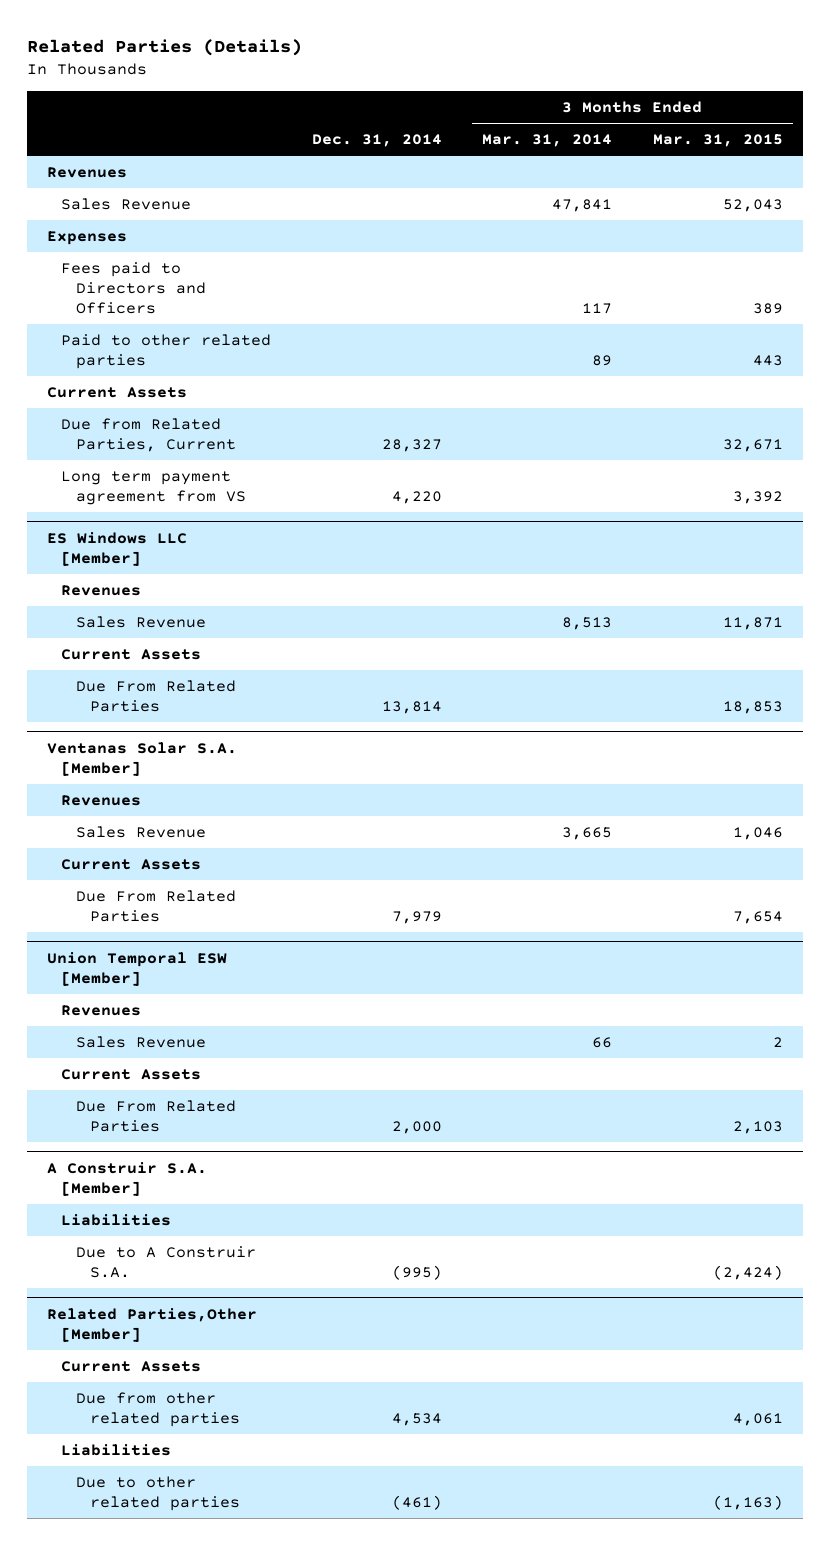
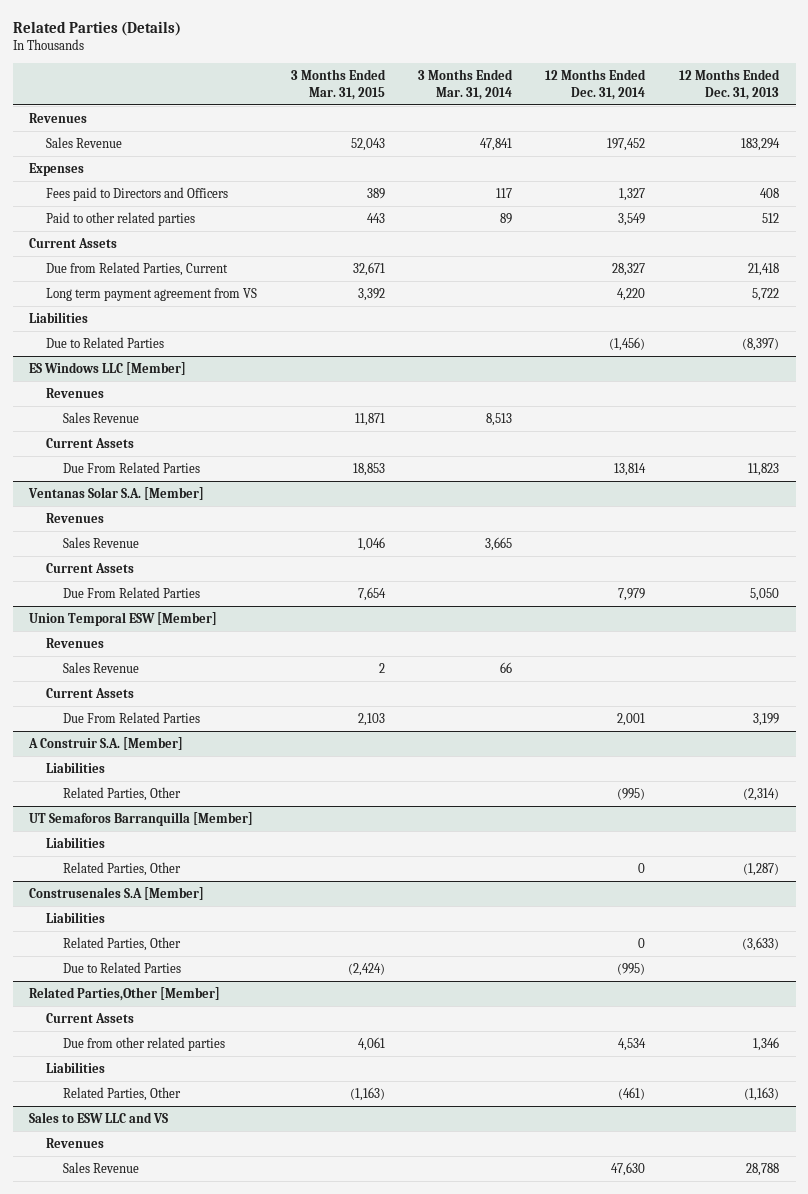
[311,134,442,148] Dec. 31, 2014 -> none
none -> [545,69,647,100] 12 Months Ended Dec. 31, 2014
none -> [678,69,780,100] 12 Months Ended Dec. 31, 2013
none -> [29,311,89,323] Liabilities
none -> [46,336,165,348] Due to Related Parties
none -> [63,786,182,801] Related Parties, Other
none -> [29,811,254,826] UT Semaforos Barranquilla [Member]
none -> [46,836,106,848] Liabilities
none -> [63,861,182,876] Related Parties, Other
none -> [29,886,205,900] Construsenales S.A [Member]
none -> [46,911,106,923] Liabilities
none -> [63,936,182,951] Related Parties, Other
[75,1246,256,1279] Due to A Construir S.A. -> [63,961,182,973] Due to Related Parties
[75,1476,240,1512] Due to other related parties -> [63,1086,182,1101] Related Parties, Other
none -> [29,1111,169,1123] Sales to ESW LLC and VS
none -> [46,1137,105,1148] Revenues
none -> [63,1161,140,1173] Sales Revenue

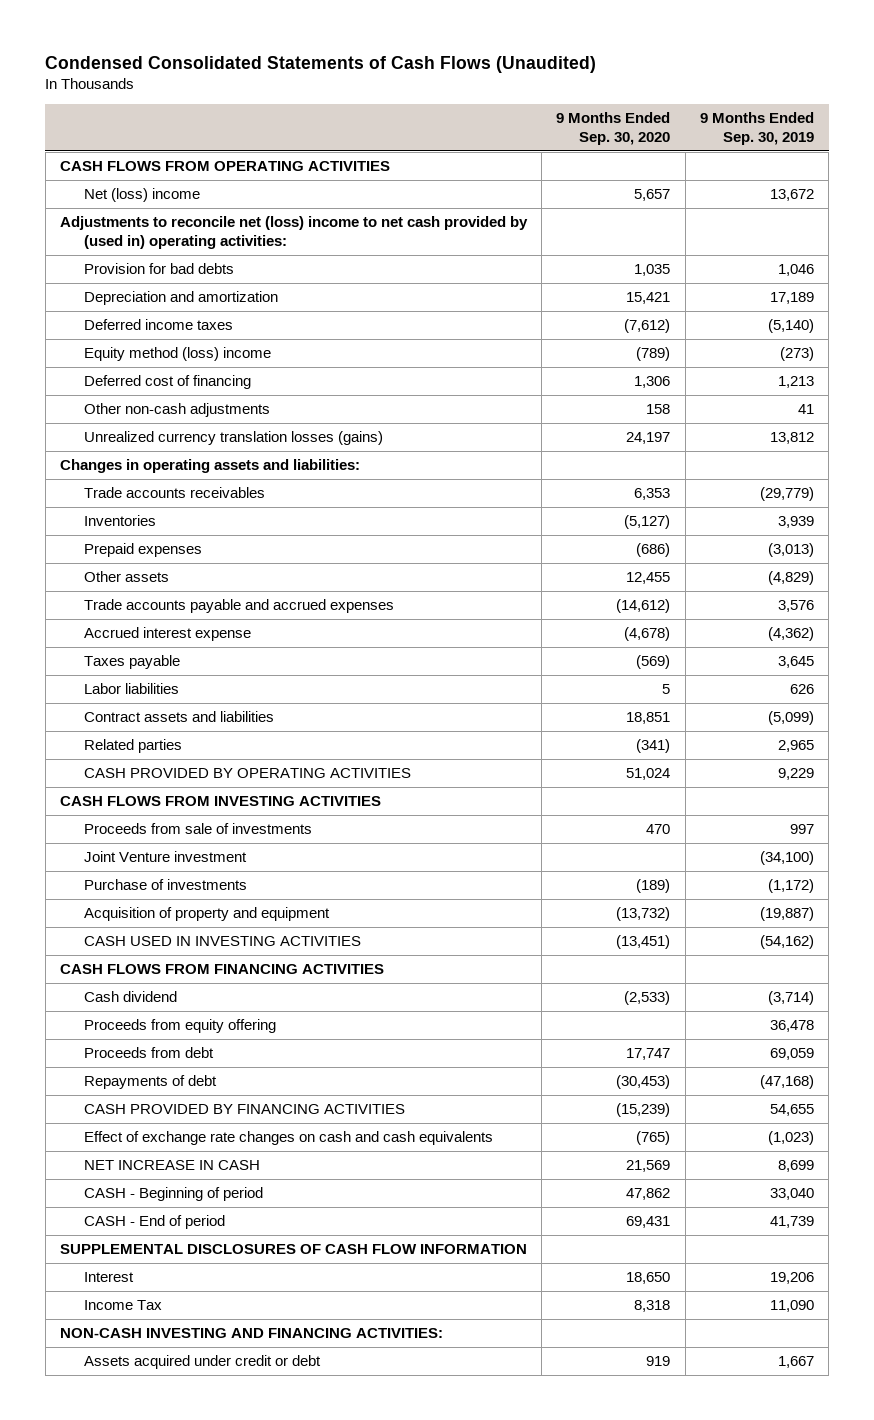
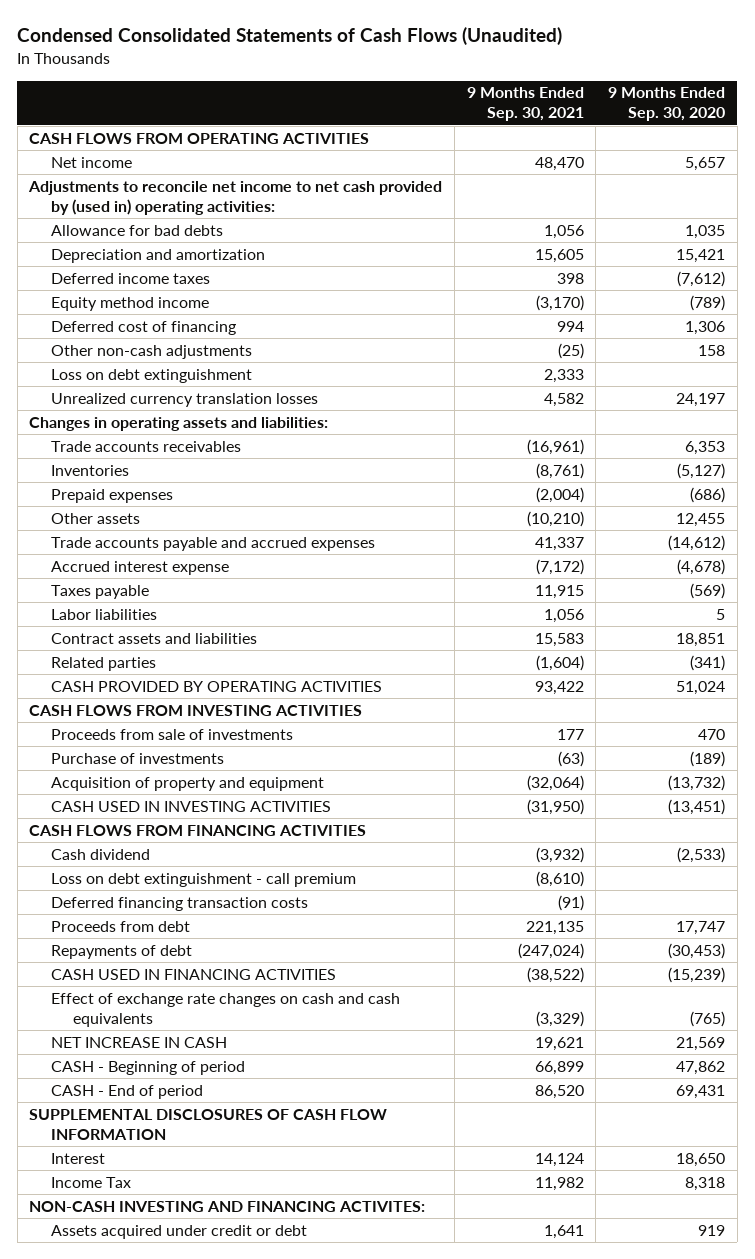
[699,112,814,145] 9 Months Ended Sep. 30, 2019 -> none
none -> [466,87,584,122] 9 Months Ended Sep. 30, 2021
[83,188,200,203] Net (loss) income -> [51,156,133,168] Net income
[60,216,529,249] Adjustments to reconcile net (loss) income to net cash provided by (used in) operating activities: -> [28,180,443,215] Adjustments to reconcile net income to net cash provided by (used in) operating activities:
[83,263,234,275] Provision for bad debts -> [51,224,224,236] Allowance for bad debts
[83,347,271,362] Equity method (loss) income -> [51,296,210,311] Equity method income
none -> [51,368,253,383] Loss on debt extinguishment
[83,431,383,446] Unrealized currency translation losses (gains) -> [51,392,319,407] Unrealized currency translation losses
[83,851,247,863] Joint Venture investment -> none
[83,1019,276,1034] Proceeds from equity offering -> none
none -> [51,872,357,887] Loss on debt extinguishment - call premium
none -> [51,896,309,911] Deferred financing transaction costs
[83,1104,405,1115] CASH PROVIDED BY FINANCING ACTIVITIES -> [51,968,337,980] CASH USED IN FINANCING ACTIVITIES
[60,1328,444,1339] NON-CASH INVESTING AND FINANCING ACTIVITIES: -> [29,1200,426,1212] NON-CASH INVESTING AND FINANCING ACTIVITES:

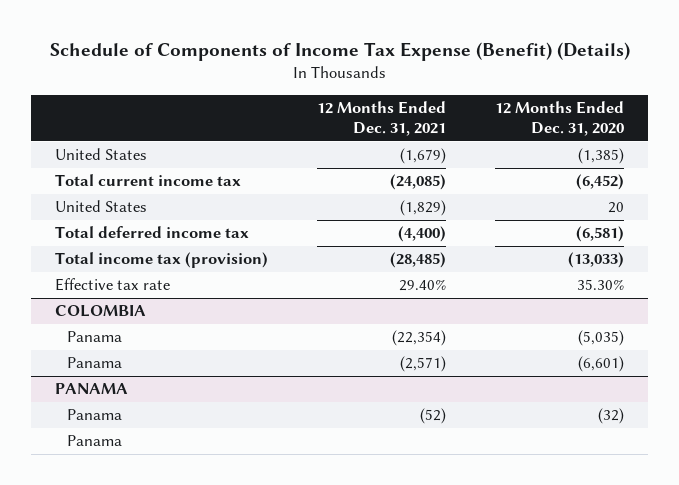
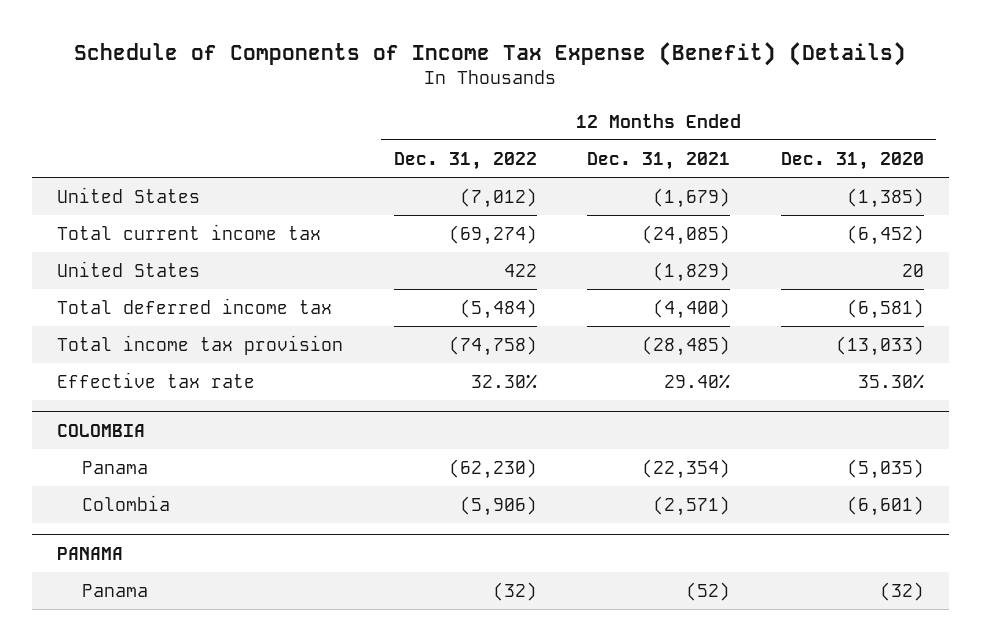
none -> [393,152,537,171] Dec. 31, 2022
[55,252,269,269] Total income tax (provision) -> [57,335,344,356] Total income tax provision
[67,357,123,369] Panama -> [82,495,171,512] Colombia
[67,435,123,447] Panama -> none

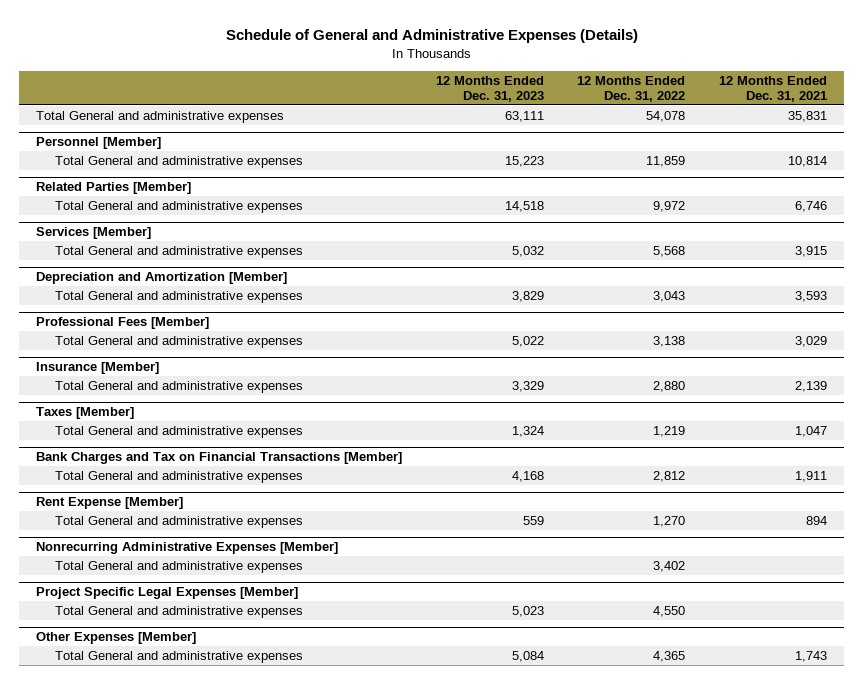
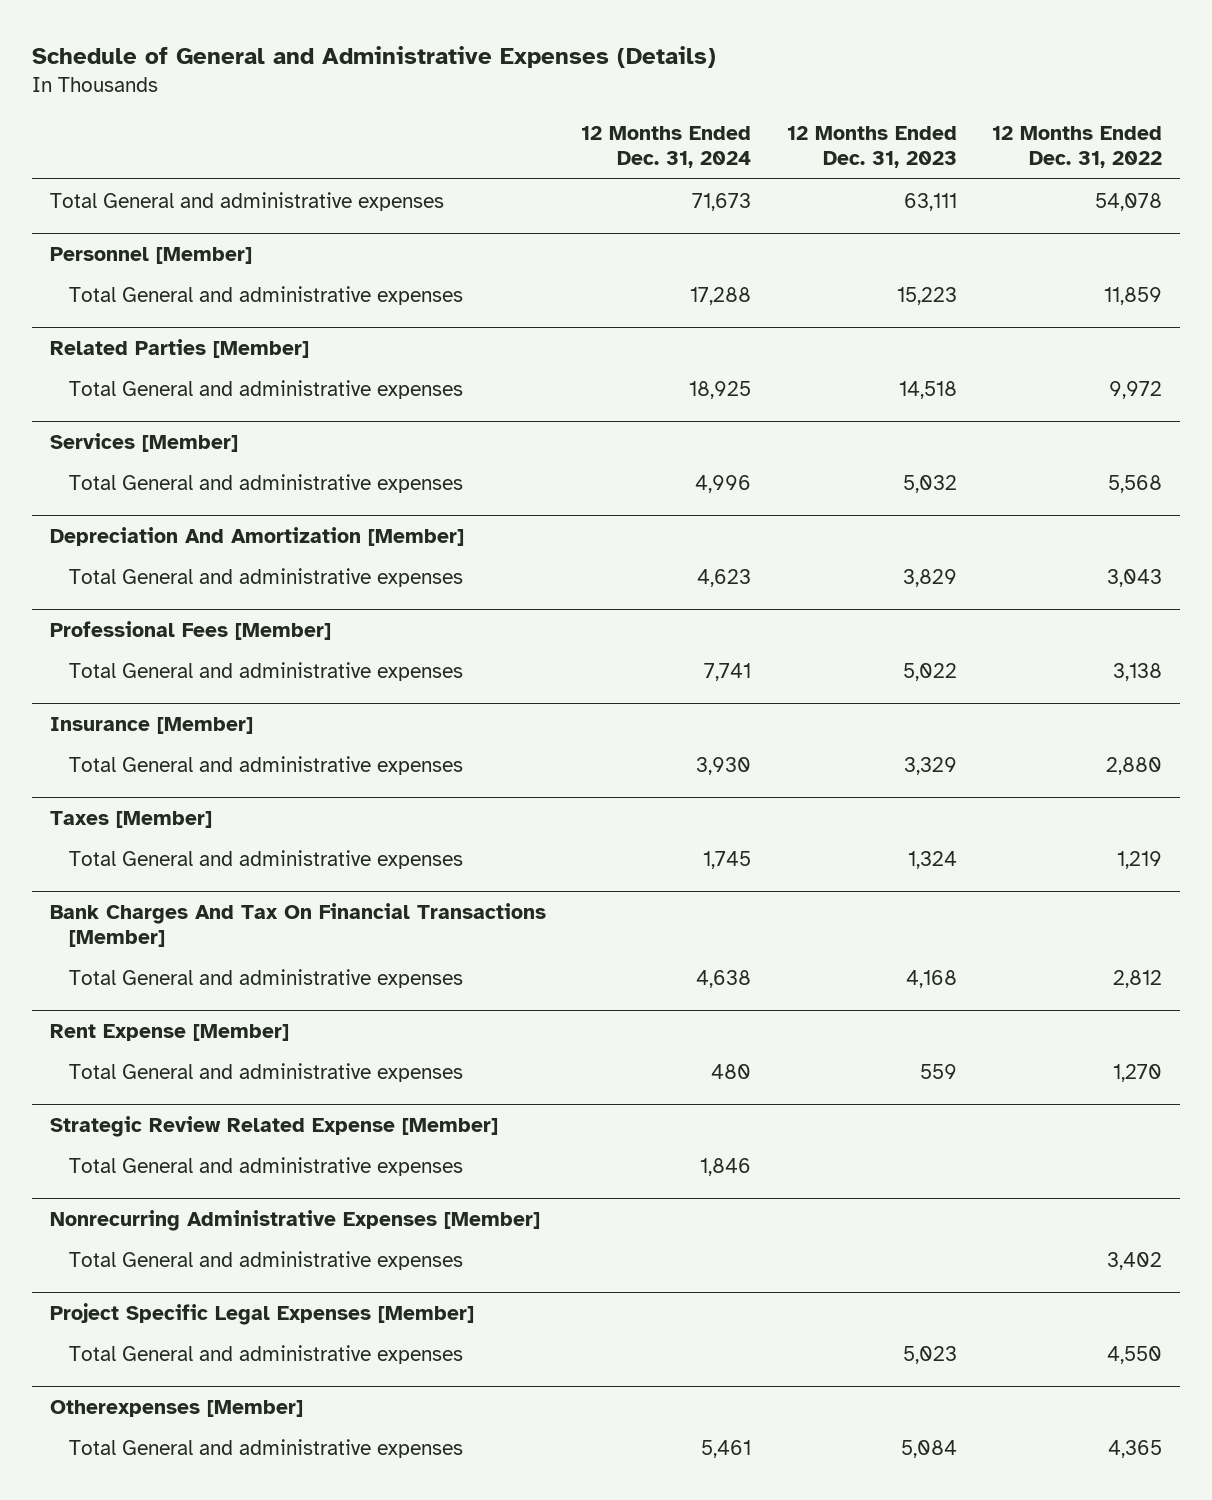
[718,75,827,102] 12 Months Ended Dec. 31, 2021 -> none
none -> [581,126,752,169] 12 Months Ended Dec. 31, 2024
[36,272,288,285] Depreciation and Amortization [Member] -> [49,526,464,546] Depreciation And Amortization [Member]
[36,452,403,465] Bank Charges and Tax on Financial Transactions [Member] -> [49,902,546,947] Bank Charges And Tax On Financial Transactions [Member]
none -> [49,1115,498,1137] Strategic Review Related Expense [Member]
none -> [69,1156,464,1176] Total General and administrative expenses
[36,632,197,645] Other Expenses [Member] -> [49,1399,303,1417] Otherexpenses [Member]

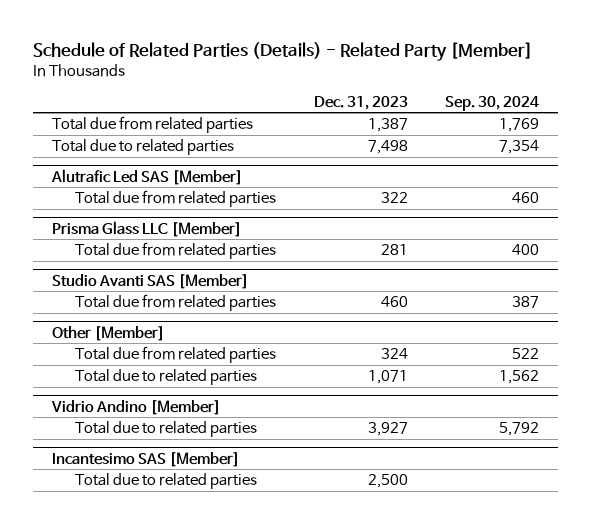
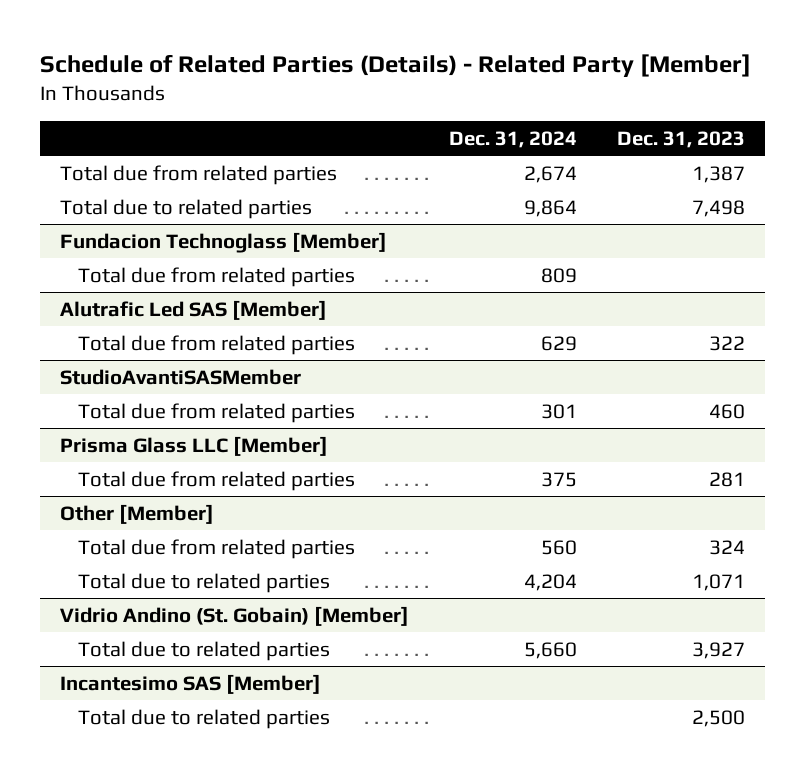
[445,95,540,111] Sep. 30, 2024 -> none
none -> [448,130,577,148] Dec. 31, 2024
none -> [60,231,388,253] Fundacion Technoglass [Member]
none -> [77,266,355,287] Total due from related parties
none -> [60,368,302,385] StudioAvantiSASMember
none -> [77,402,355,423] Total due from related parties
[51,273,249,289] Studio Avanti SAS [Member] -> none
[75,294,277,312] Total due from related parties -> none
[50,399,221,415] Vidrio Andino [Member] -> [60,605,410,626] Vidrio Andino (St. Gobain) [Member]

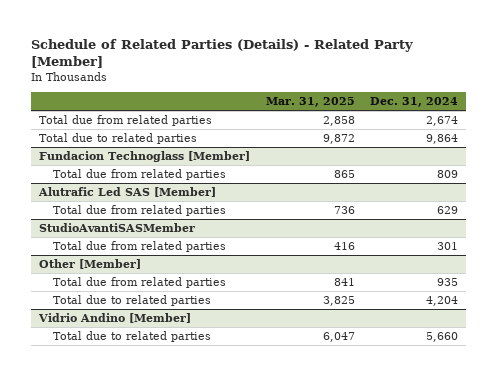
[616,130,745,148] Dec. 31, 2023 -> none
none -> [265,97,355,108] Mar. 31, 2025
[60,435,329,456] Prisma Glass LLC [Member] -> none
[77,470,355,491] Total due from related parties -> none
[540,539,577,555] 560 -> [437,278,459,287] 935
[60,605,410,626] Vidrio Andino (St. Gobain) [Member] -> [38,313,192,324] Vidrio Andino [Member]
[60,673,322,694] Incantesimo SAS [Member] -> none
[77,708,330,729] Total due to related parties -> none

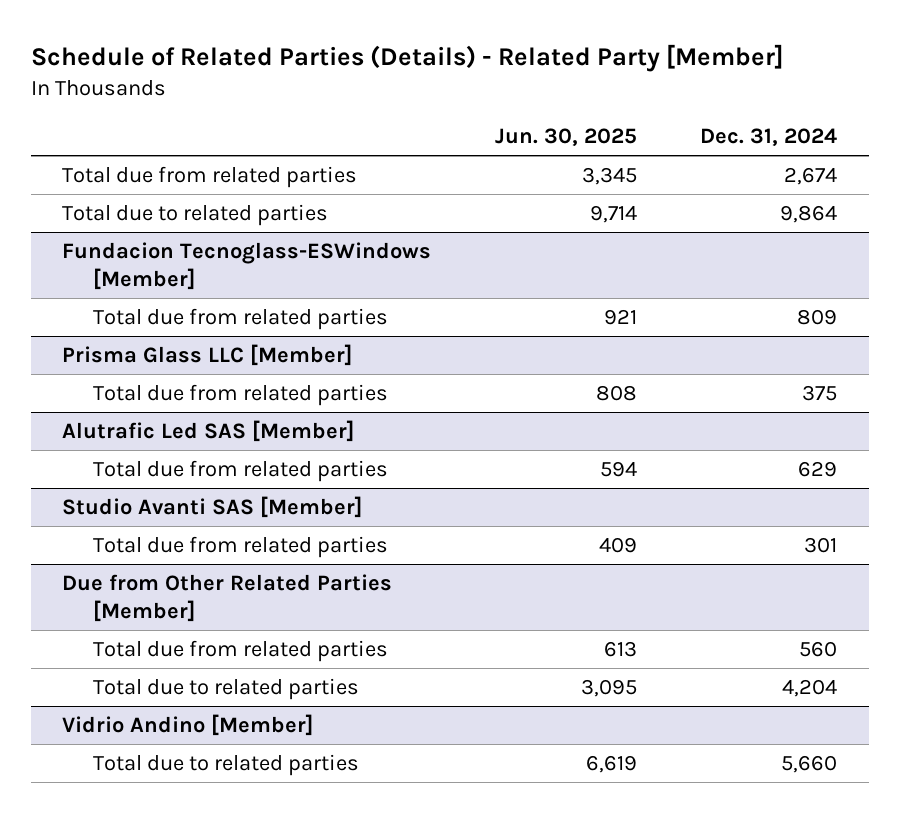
[265,97,355,108] Mar. 31, 2025 -> none
none -> [494,128,637,147] Jun. 30, 2025
[39,151,251,163] Fundacion Technoglass [Member] -> none
none -> [62,241,432,291] Fundacion Tecnoglass-ESWindows [Member]
none -> [62,343,353,366] Prisma Glass LLC [Member]
none -> [92,383,388,406] Total due from related parties
[39,223,196,233] StudioAvantiSASMember -> [62,495,363,518] Studio Avanti SAS [Member]
[39,259,142,270] Other [Member] -> none
none -> [62,573,393,623] Due from Other Related Parties [Member]
[437,278,459,287] 935 -> [798,640,837,657] 560

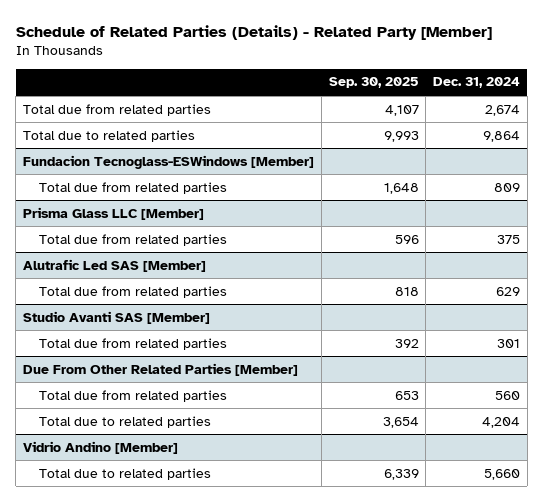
[494,128,637,147] Jun. 30, 2025 -> none
none -> [328,77,419,89] Sep. 30, 2025
[62,573,393,623] Due from Other Related Parties [Member] -> [23,362,299,376] Due From Other Related Parties [Member]

